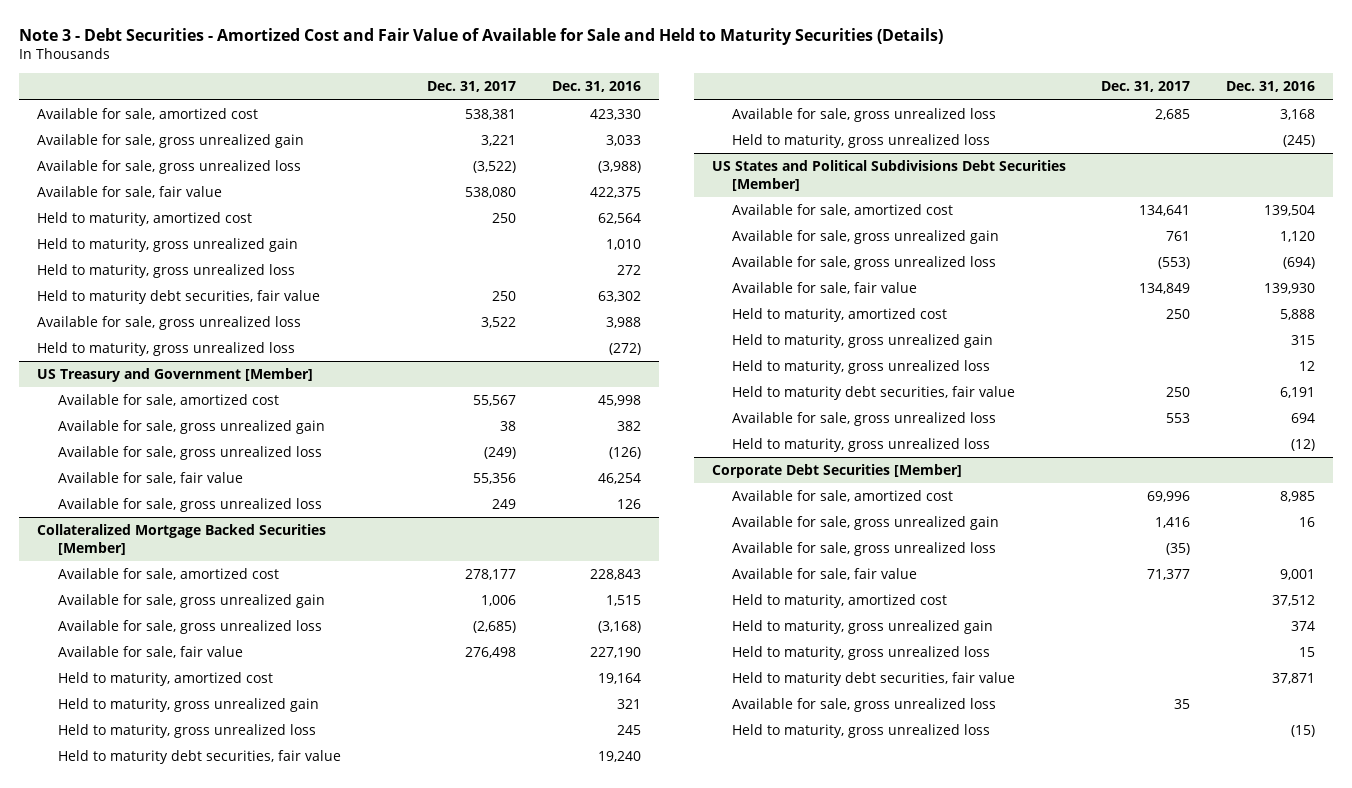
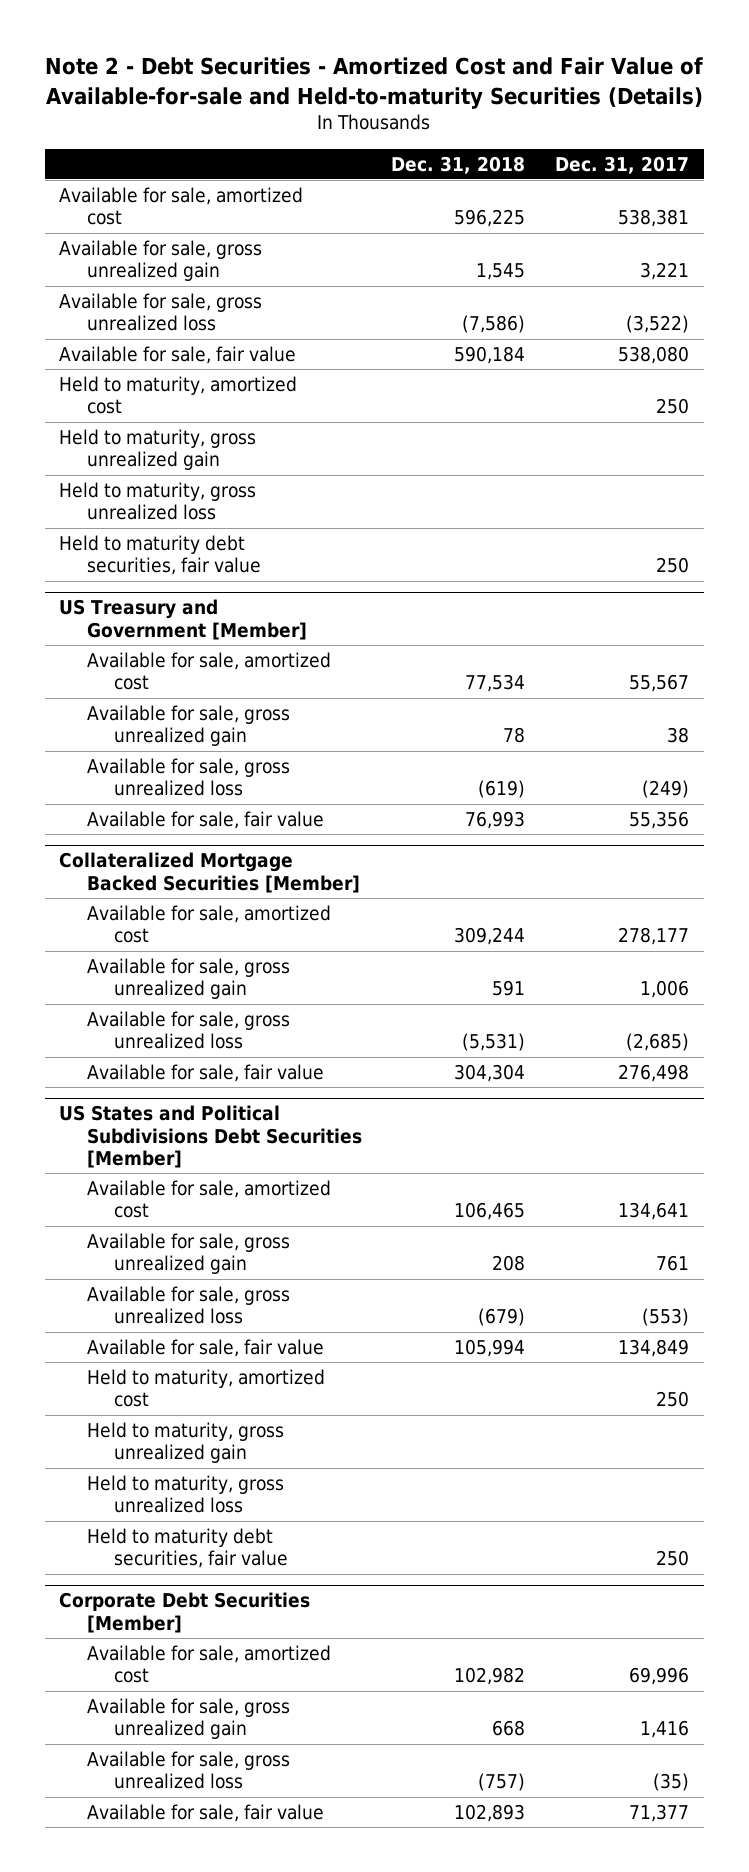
[19,27,944,45] Note 3 - Debt Securities - Amortized Cost and Fair Value of Available for Sale and Held to Maturity Securities (Details) -> [45,57,704,109] Note 2 - Debt Securities - Amortized Cost and Fair Value of Available-for-sale and Held-to-maturity Securities (Details)
[551,81,641,93] Dec. 31, 2016 -> none
none -> [391,155,526,174] Dec. 31, 2018
[37,316,302,331] Available for sale, gross unrealized loss -> none
[37,342,296,357] Held to maturity, gross unrealized loss -> none
[57,498,322,513] Available for sale, gross unrealized loss -> none
[57,672,273,687] Held to maturity, amortized cost -> none
[57,698,319,713] Held to maturity, gross unrealized gain -> none
[57,724,316,739] Held to maturity, gross unrealized loss -> none
[57,750,341,765] Held to maturity debt securities, fair value -> none
[732,108,997,123] Available for sale, gross unrealized loss -> none
[732,134,991,149] Held to maturity, gross unrealized loss -> none
[732,412,997,427] Available for sale, gross unrealized loss -> none
[732,438,991,453] Held to maturity, gross unrealized loss -> none
[732,594,948,609] Held to maturity, amortized cost -> none
[732,620,994,635] Held to maturity, gross unrealized gain -> none
[732,646,991,661] Held to maturity, gross unrealized loss -> none
[732,672,1016,687] Held to maturity debt securities, fair value -> none
[732,698,997,713] Available for sale, gross unrealized loss -> none
[732,724,991,739] Held to maturity, gross unrealized loss -> none

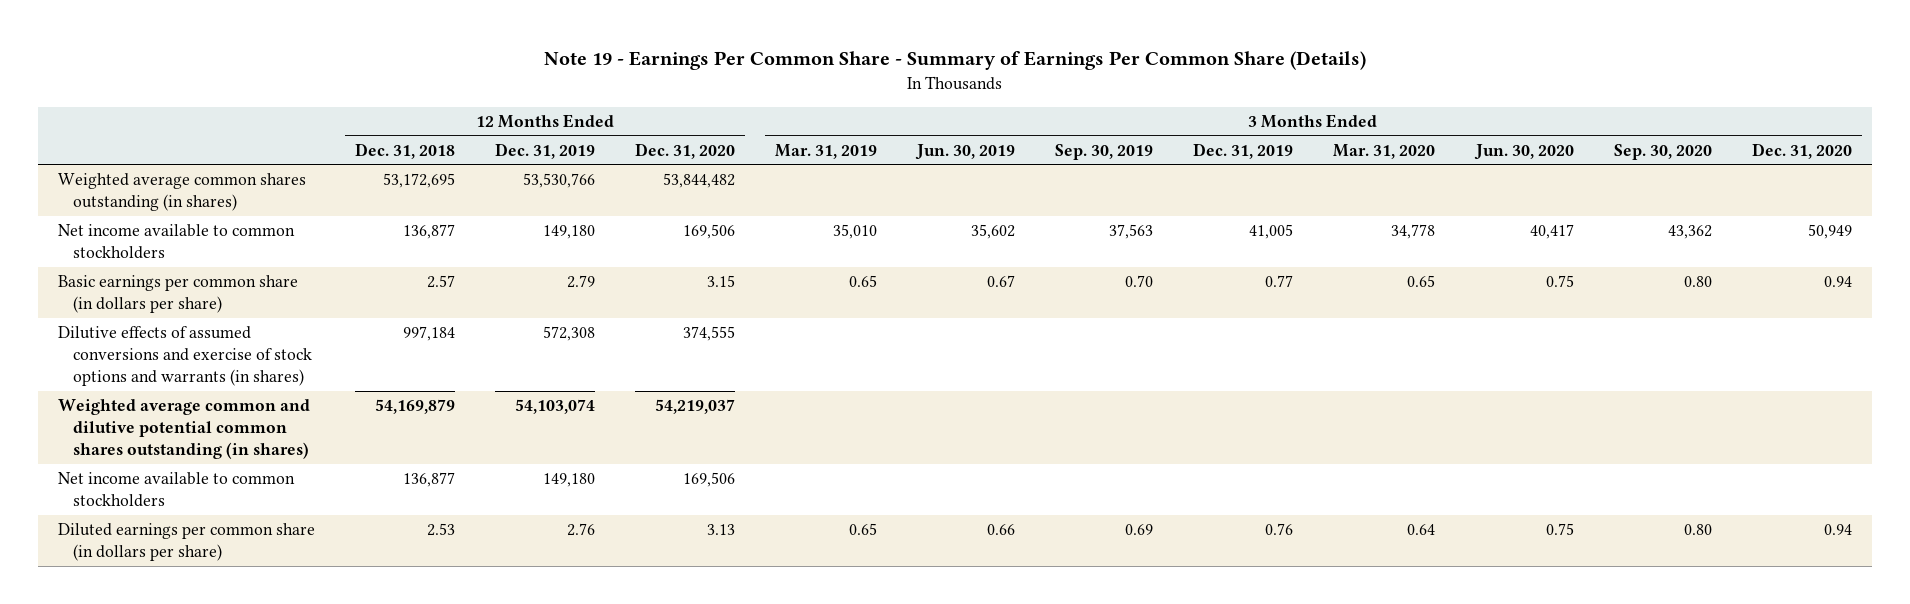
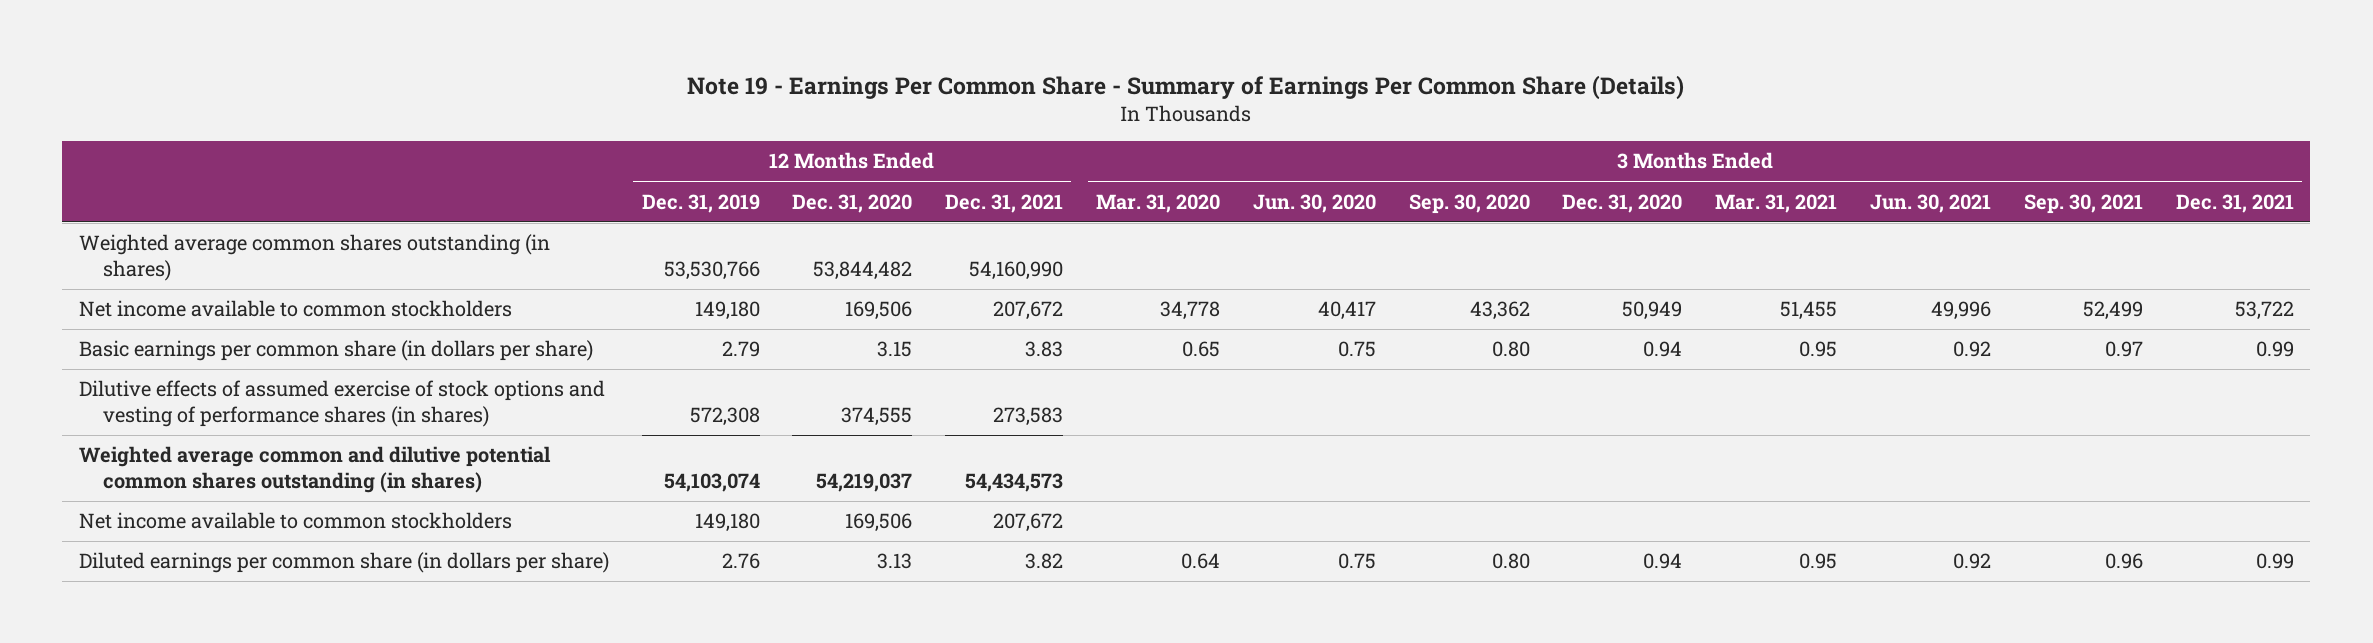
[355,142,456,159] Dec. 31, 2018 -> none
[775,143,878,159] Mar. 31, 2019 -> none
[915,143,1016,160] Jun. 30, 2019 -> none
[1055,143,1154,160] Sep. 30, 2019 -> none
[1193,142,1294,159] Dec. 31, 2019 -> none
none -> [945,193,1064,213] Dec. 31, 2021
none -> [1715,193,1838,213] Mar. 31, 2021
none -> [1870,193,1992,213] Jun. 30, 2021
none -> [2023,193,2143,214] Sep. 30, 2021
none -> [2175,193,2294,213] Dec. 31, 2021
[58,326,313,387] Dilutive effects of assumed conversions and exercise of stock options and warrants (in shares) -> [78,380,605,428] Dilutive effects of assumed exercise of stock options and vesting of performance shares (in shares)

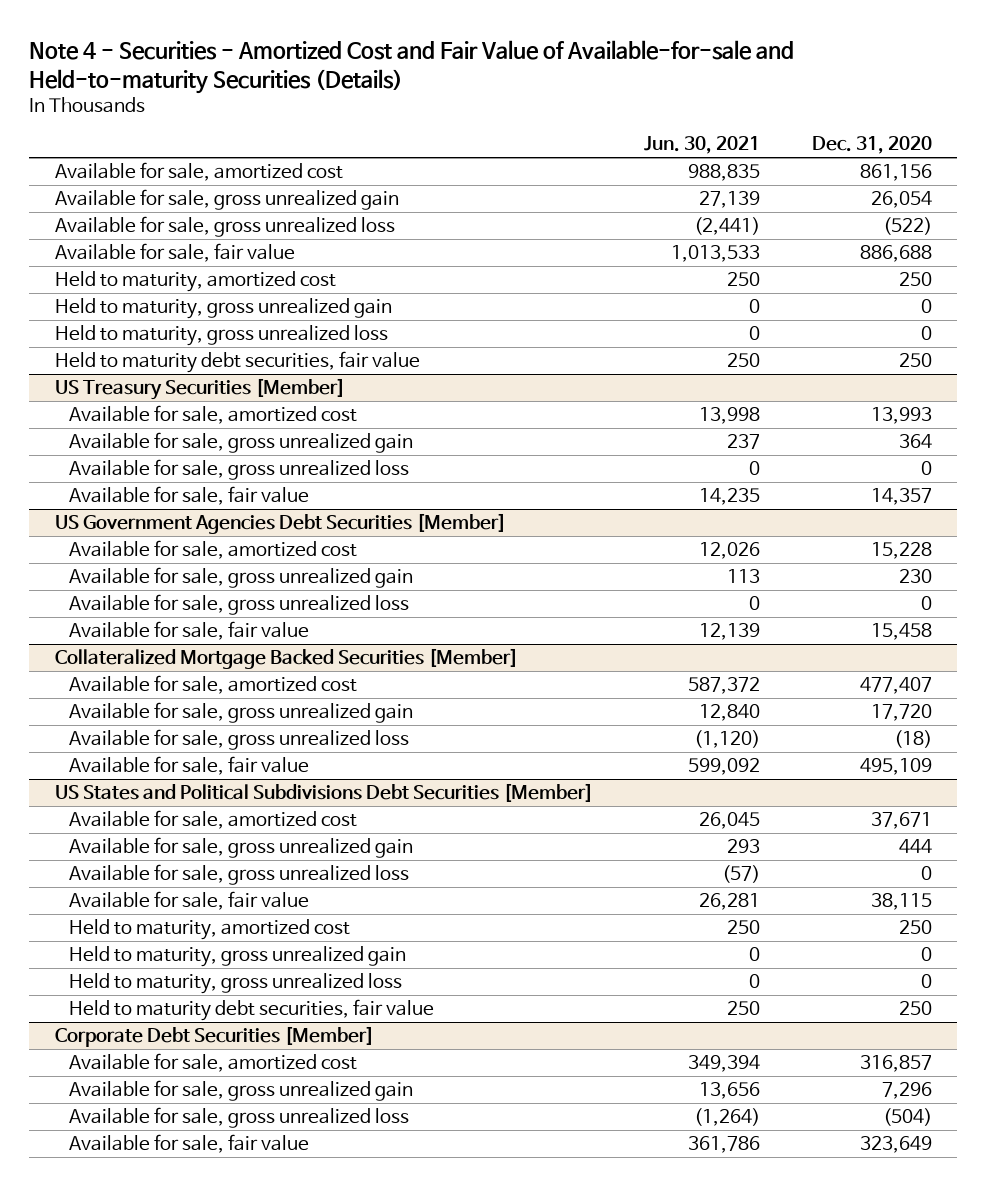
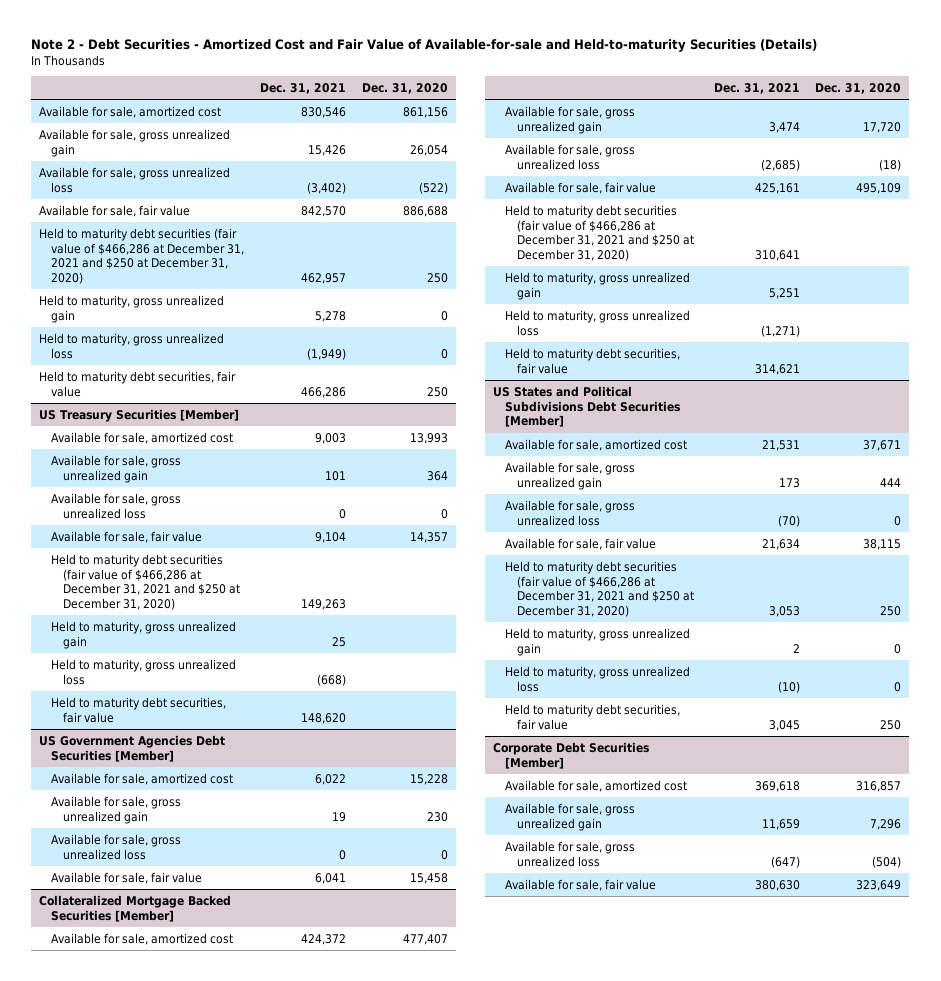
[28,39,794,94] Note 4 - Securities - Amortized Cost and Fair Value of Available-for-sale and Held-to-maturity Securities (Details) -> [31,39,818,53] Note 2 - Debt Securities - Amortized Cost and Fair Value of Available-for-sale and Held-to-maturity Securities (Details)
[644,136,761,155] Jun. 30, 2021 -> none
none -> [260,82,347,94] Dec. 31, 2021
[54,271,336,293] Held to maturity, amortized cost -> [39,227,245,285] Held to maturity debt securities (fair value of $466,286 at December 31, 2021 and $250 at December 31, 2020)
none -> [51,553,241,611] Held to maturity debt securities (fair value of $466,286 at December 31, 2021 and $250 at December 31, 2020)
none -> [51,620,237,649] Held to maturity, gross unrealized gain
none -> [51,658,237,685] Held to maturity, gross unrealized loss
none -> [51,696,227,723] Held to maturity debt securities, fair value
none -> [504,204,694,262] Held to maturity debt securities (fair value of $466,286 at December 31, 2021 and $250 at December 31, 2020)
none -> [504,271,690,300] Held to maturity, gross unrealized gain
none -> [504,309,690,336] Held to maturity, gross unrealized loss
none -> [504,347,680,374] Held to maturity debt securities, fair value
[69,919,351,941] Held to maturity, amortized cost -> [504,560,694,618] Held to maturity debt securities (fair value of $466,286 at December 31, 2021 and $250 at December 31, 2020)

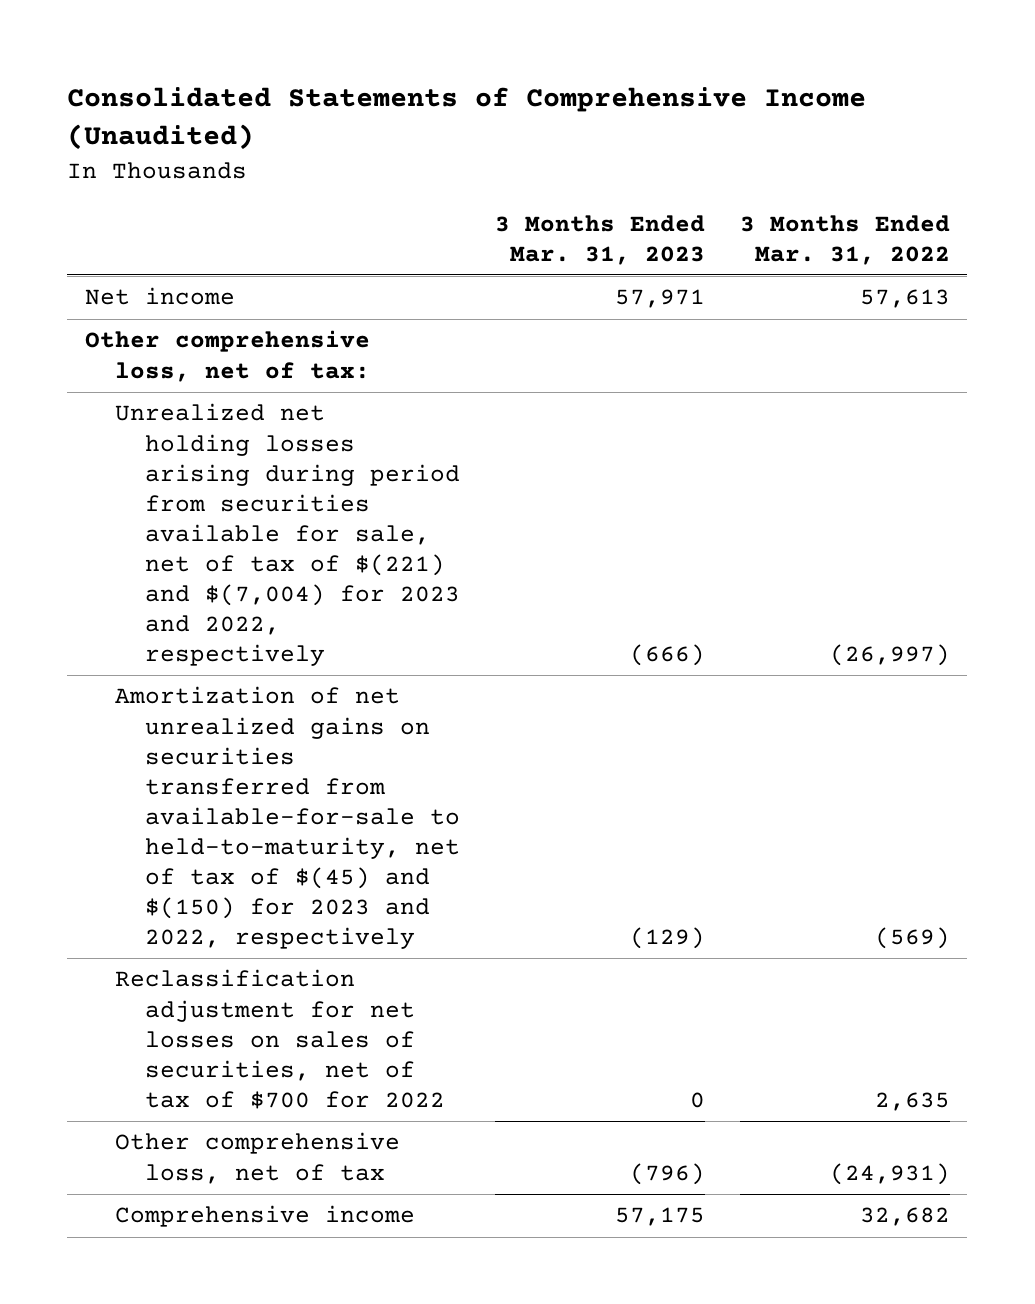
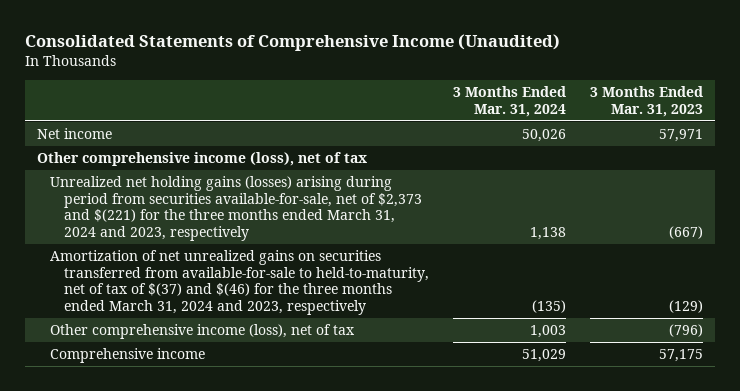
[739,214,950,265] 3 Months Ended Mar. 31, 2022 -> none
none -> [453,86,567,117] 3 Months Ended Mar. 31, 2024
[114,969,445,1109] Reclassification adjustment for net losses on sales of securities, net of tax of $700 for 2022 -> none
[84,330,370,382] Other comprehensive loss, net of tax: -> [36,152,367,167] Other comprehensive income (loss), net of tax
[114,403,460,667] Unrealized net holding losses arising during period from securities available for sale, net of tax of $(221) and $(7,004) for 2023 and 2022, respectively -> [50,176,423,241] Unrealized net holding gains (losses) arising during period from securities available-for-sale, net of $2,373 and $(221) for the three months ended March 31, 2024 and 2023, respectively
[629,644,705,667] (666) -> [669,225,704,239] (667)
[114,686,460,950] Amortization of net unrealized gains on securities transferred from available-for-sale to held-to-maturity, net of tax of $(45) and $(150) for 2023 and 2022, respectively -> [50,250,430,315] Amortization of net unrealized gains on securities transferred from available-for-sale to held-to-maturity, net of tax of $(37) and $(46) for the three months ended March 31, 2024 and 2023, respectively
[114,1132,400,1184] Other comprehensive loss, net of tax -> [50,324,356,340] Other comprehensive income (loss), net of tax

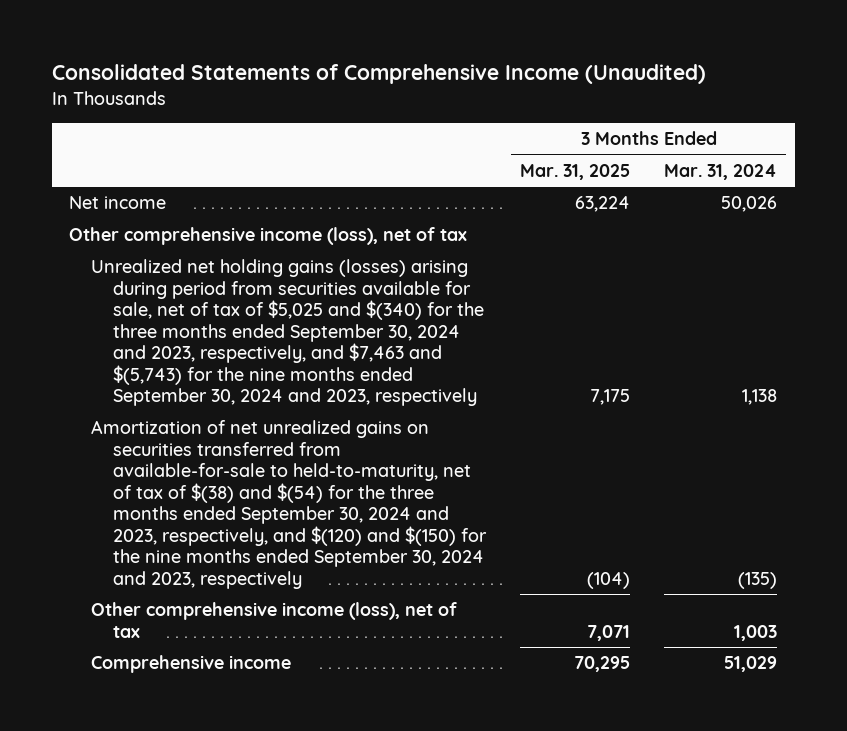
[590,86,704,117] 3 Months Ended Mar. 31, 2023 -> none
none -> [519,163,630,180] Mar. 31, 2025
[50,176,423,241] Unrealized net holding gains (losses) arising during period from securities available-for-sale, net of $2,373 and $(221) for the three months ended March 31, 2024 and 2023, respectively -> [90,259,484,407] Unrealized net holding gains (losses) arising during period from securities available for sale, net of tax of $5,025 and $(340) for the three months ended September 30, 2024 and 2023, respectively, and $7,463 and $(5,743) for the nine months ended September 30, 2024 and 2023, respectively
[50,250,430,315] Amortization of net unrealized gains on securities transferred from available-for-sale to held-to-maturity, net of tax of $(37) and $(46) for the three months ended March 31, 2024 and 2023, respectively -> [90,420,487,589] Amortization of net unrealized gains on securities transferred from available-for-sale to held-to-maturity, net of tax of $(38) and $(54) for the three months ended September 30, 2024 and 2023, respectively, and $(120) and $(150) for the nine months ended September 30, 2024 and 2023, respectively

